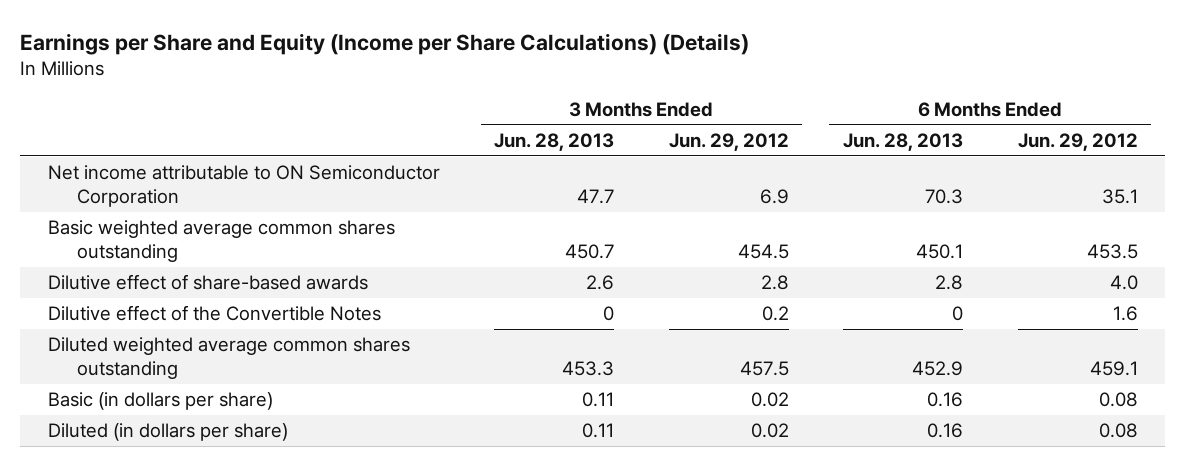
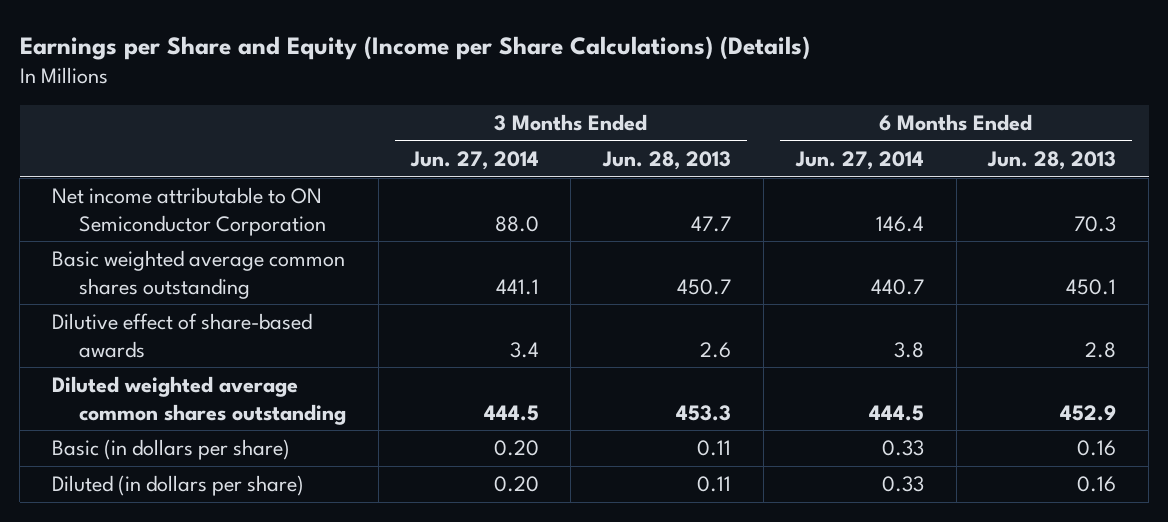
[668,132,789,151] Jun. 29, 2012 -> none
[1017,132,1138,151] Jun. 29, 2012 -> none
none -> [409,150,539,170] Jun. 27, 2014
none -> [794,150,924,170] Jun. 27, 2014
[47,305,381,322] Dilutive effect of the Convertible Notes -> none

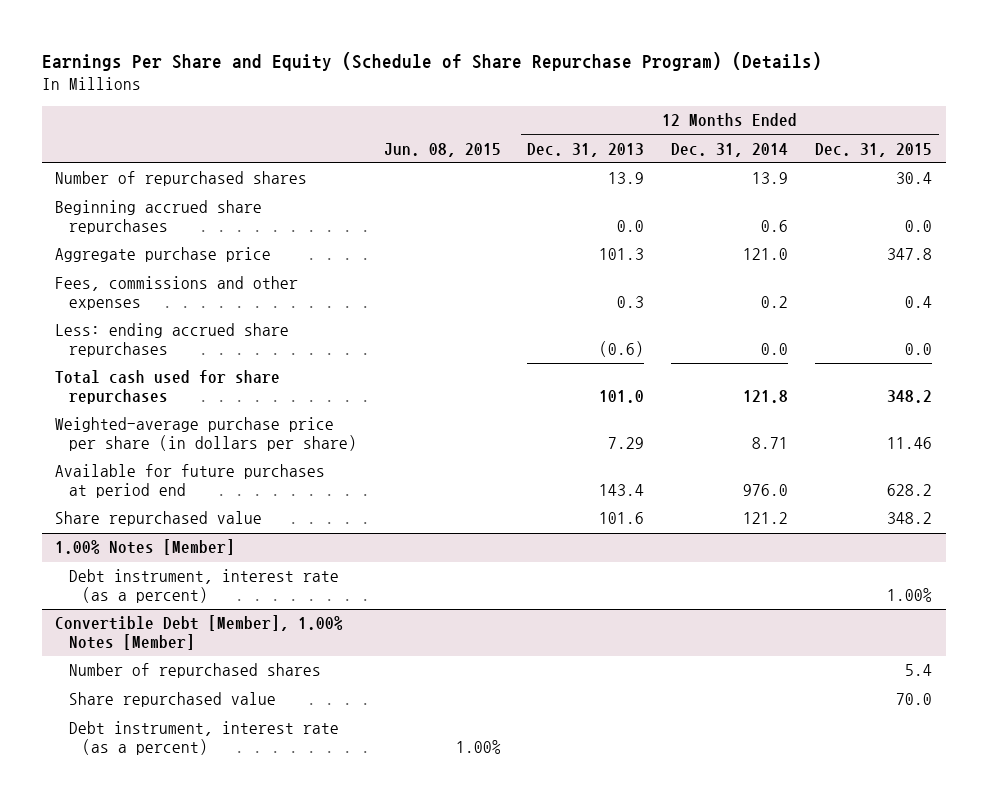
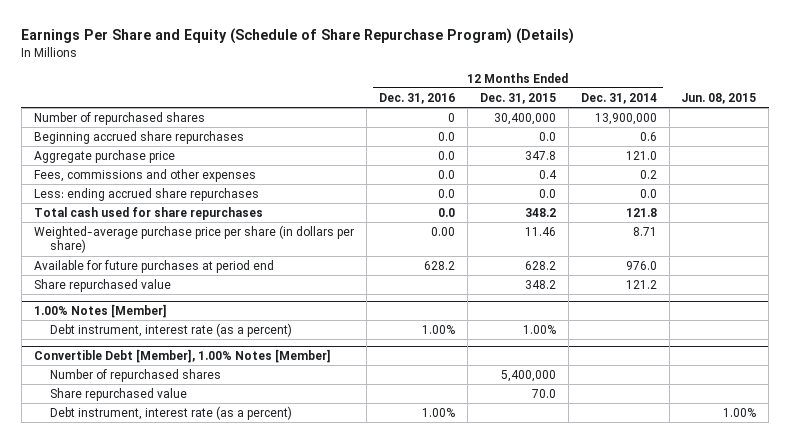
[527,142,645,157] Dec. 31, 2013 -> none
none -> [378,92,455,104] Dec. 31, 2016
[752,172,789,185] 13.9 -> [594,112,657,125] 13,900,000
[896,172,933,185] 30.4 -> [493,112,556,125] 30,400,000
[905,664,933,677] 5.4 -> [500,369,556,382] 5,400,000

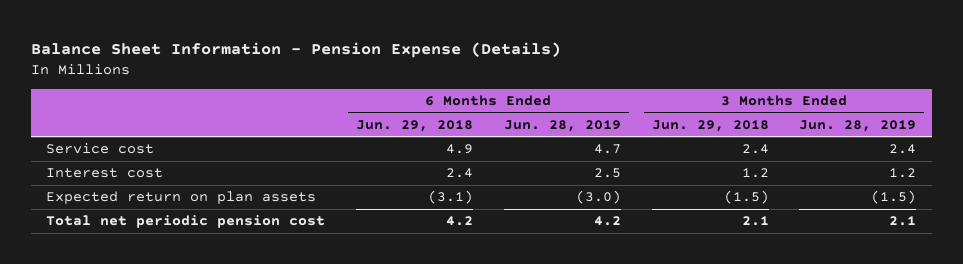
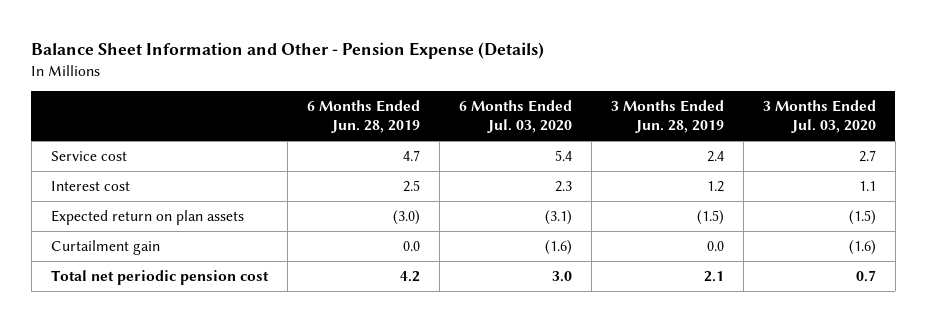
[30,41,561,58] Balance Sheet Information - Pension Expense (Details) -> [31,41,545,59] Balance Sheet Information and Other - Pension Expense (Details)
[355,119,473,132] Jun. 29, 2018 -> none
[651,119,769,132] Jun. 29, 2018 -> none
none -> [458,100,572,133] 6 Months Ended Jul. 03, 2020
none -> [762,100,876,133] 3 Months Ended Jul. 03, 2020
none -> [50,240,160,256] Curtailment gain

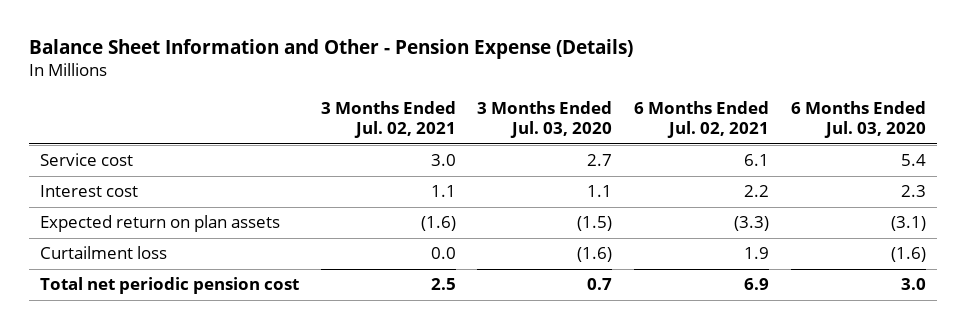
[306,100,420,133] 6 Months Ended Jun. 28, 2019 -> none
[610,100,724,133] 3 Months Ended Jun. 28, 2019 -> none
none -> [320,100,456,139] 3 Months Ended Jul. 02, 2021
none -> [634,100,770,139] 6 Months Ended Jul. 02, 2021
[50,240,160,256] Curtailment gain -> [39,246,167,260] Curtailment loss

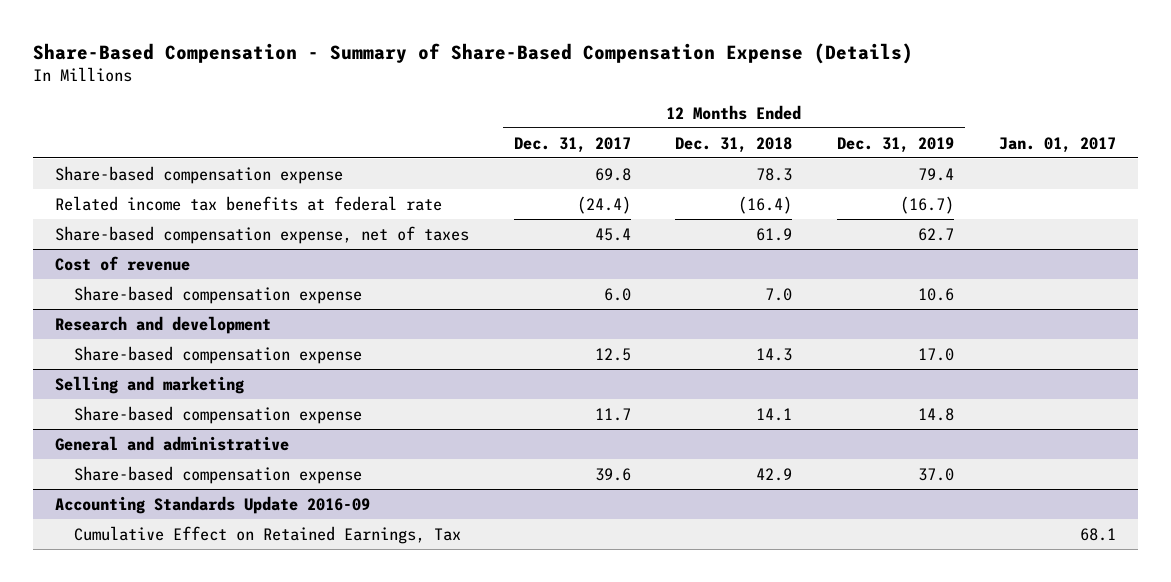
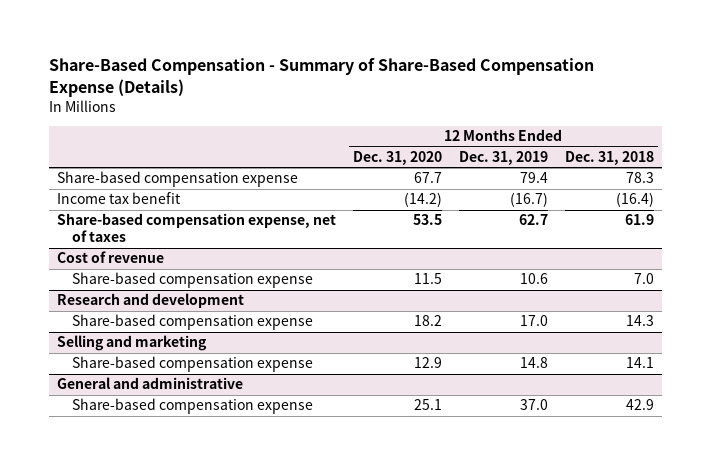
[513,136,631,153] Dec. 31, 2017 -> none
[998,136,1116,153] Jan. 01, 2017 -> none
none -> [353,150,443,165] Dec. 31, 2020
[55,195,443,211] Related income tax benefits at federal rate -> [57,192,182,205] Income tax benefit
[55,495,371,514] Accounting Standards Update 2016-09 -> none
[74,525,462,544] Cumulative Effect on Retained Earnings, Tax -> none

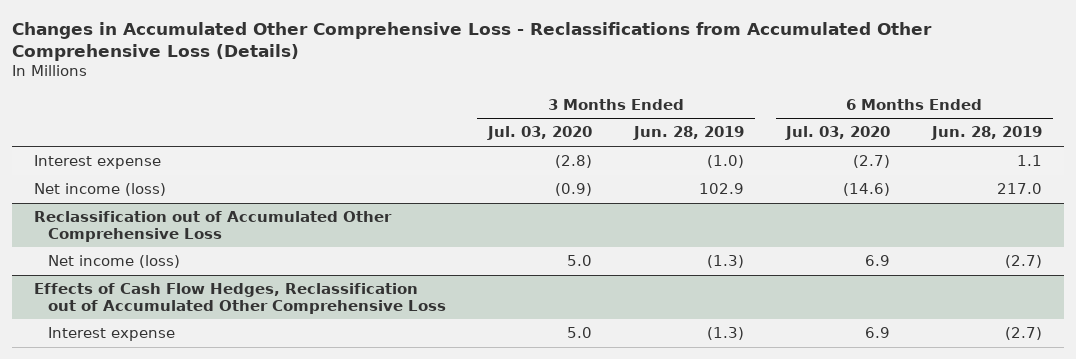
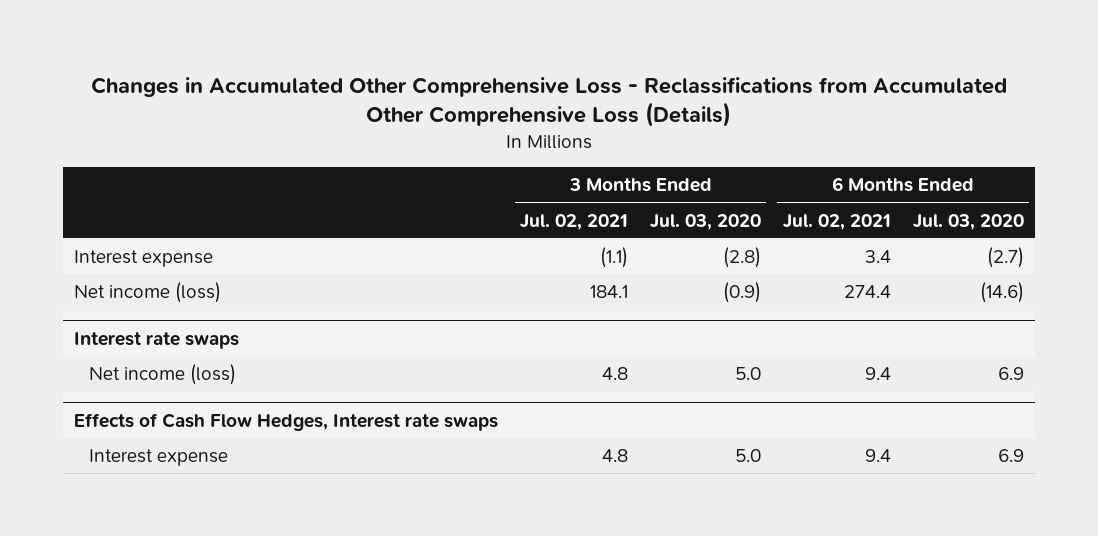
[633,126,745,141] Jun. 28, 2019 -> none
[931,126,1043,141] Jun. 28, 2019 -> none
none -> [520,213,629,230] Jul. 02, 2021
none -> [782,213,891,230] Jul. 02, 2021
[33,211,392,242] Reclassification out of Accumulated Other Comprehensive Loss -> [74,331,240,349] Interest rate swaps
[33,283,446,314] Effects of Cash Flow Hedges, Reclassification out of Accumulated Other Comprehensive Loss -> none
none -> [74,412,499,431] Effects of Cash Flow Hedges, Interest rate swaps

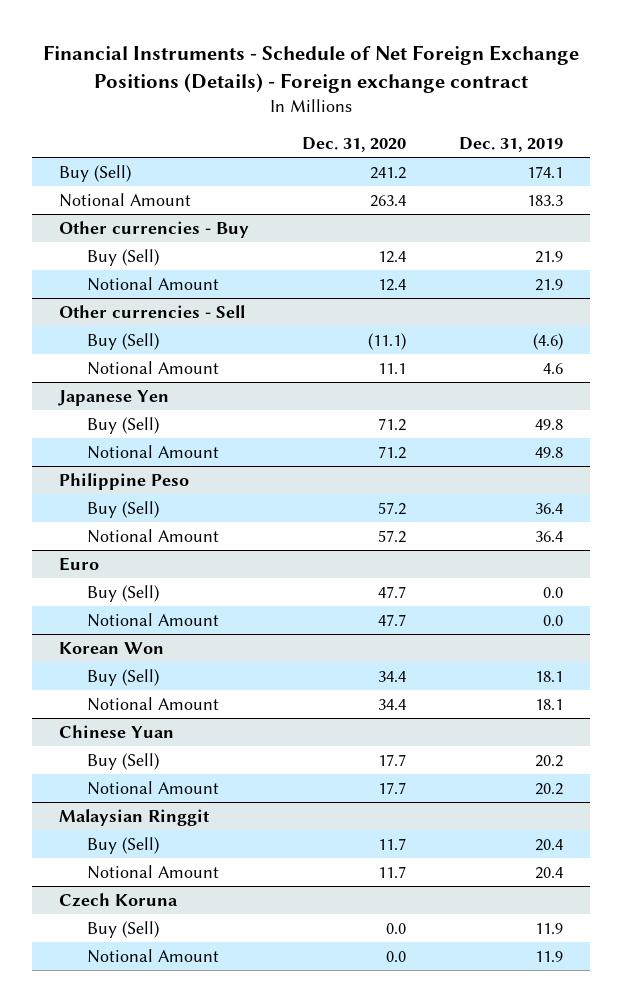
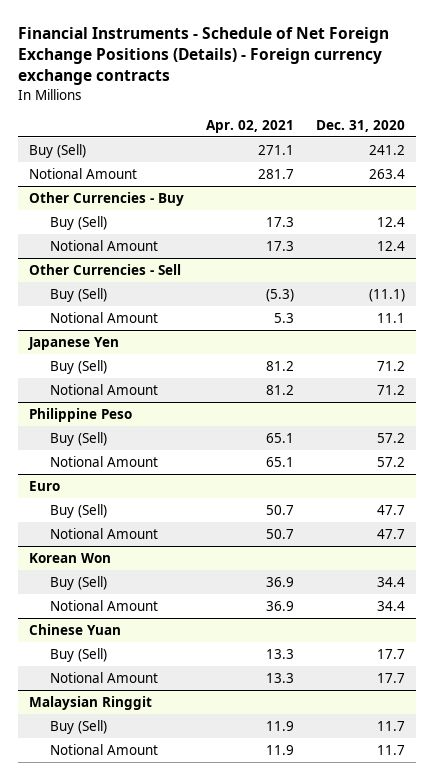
[43,45,580,93] Financial Instruments - Schedule of Net Foreign Exchange Positions (Details) - Foreign exchange contract -> [18,27,390,86] Financial Instruments - Schedule of Net Foreign Exchange Positions (Details) - Foreign currency exchange contracts
[459,137,564,153] Dec. 31, 2019 -> none
none -> [206,119,295,133] Apr. 02, 2021
[58,220,249,238] Other currencies - Buy -> [29,191,185,206] Other Currencies - Buy
[58,304,245,318] Other currencies - Sell -> [29,263,182,275] Other Currencies - Sell
[58,892,178,907] Czech Koruna -> none
[86,920,159,938] Buy (Sell) -> none
[86,948,219,963] Notional Amount -> none

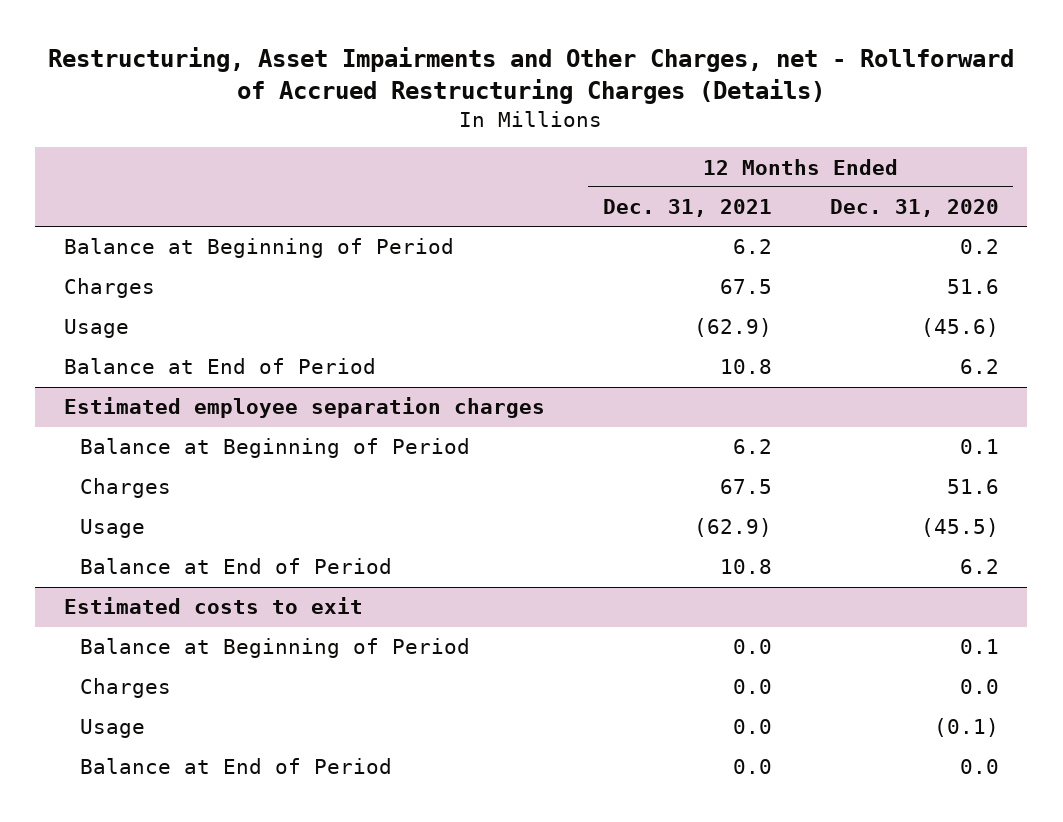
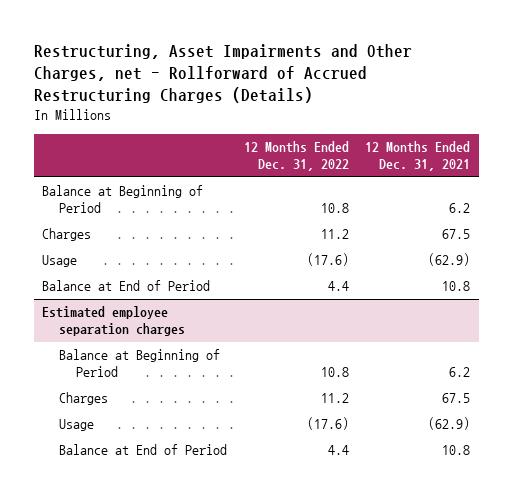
[829,199,999,218] Dec. 31, 2020 -> none
none -> [243,141,349,172] 12 Months Ended Dec. 31, 2022
[64,597,364,615] Estimated costs to exit -> none
[79,638,470,659] Balance at Beginning of Period -> none
[79,678,171,699] Charges -> none
[79,719,145,739] Usage -> none
[79,758,392,775] Balance at End of Period -> none

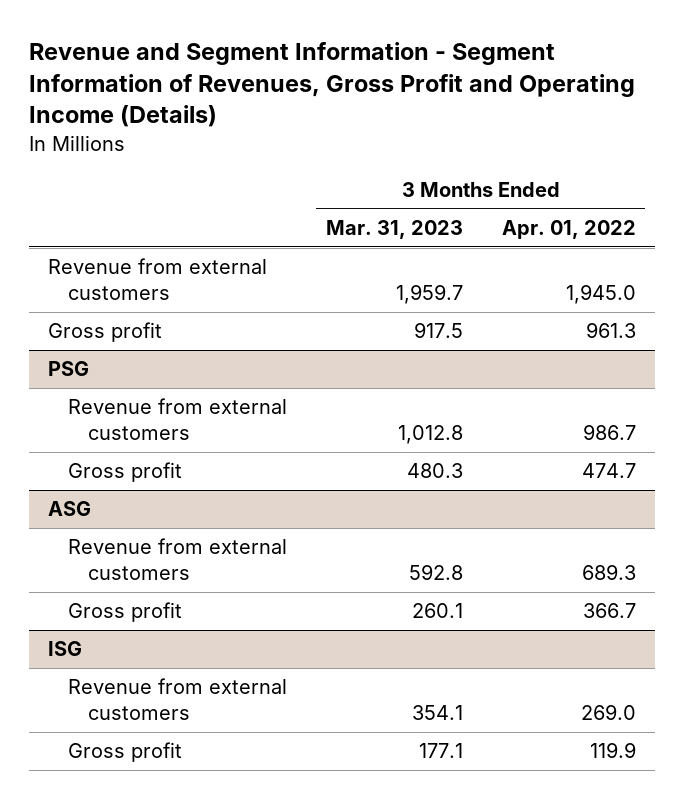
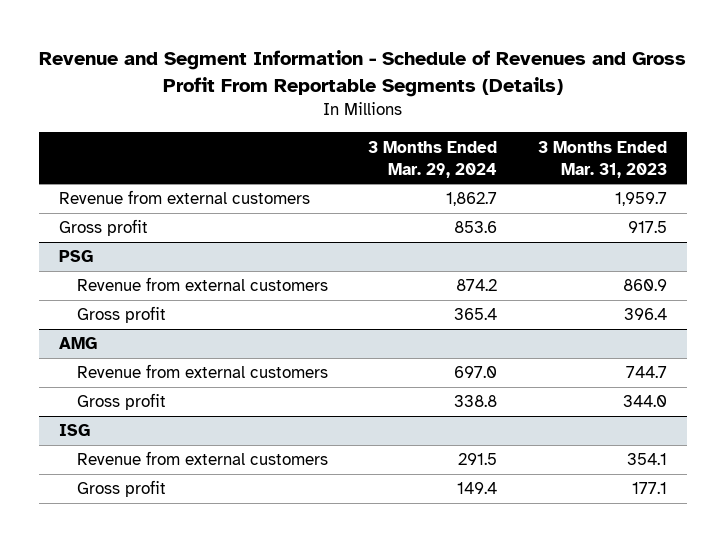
[28,42,635,128] Revenue and Segment Information - Segment Information of Revenues, Gross Profit and Operating Income (Details) -> [38,50,686,98] Revenue and Segment Information - Schedule of Revenues and Gross Profit From Reportable Segments (Details)
[501,220,636,240] Apr. 01, 2022 -> none
none -> [368,140,498,178] 3 Months Ended Mar. 29, 2024
[48,501,92,517] ASG -> none
[397,424,463,444] 1,012.8 -> [622,279,667,292] 860.9
[406,463,463,479] 480.3 -> [623,308,667,321] 396.4
none -> [58,337,97,350] AMG
[408,563,463,580] 592.8 -> [625,366,667,379] 744.7
[411,603,463,619] 260.1 -> [622,395,667,408] 344.0

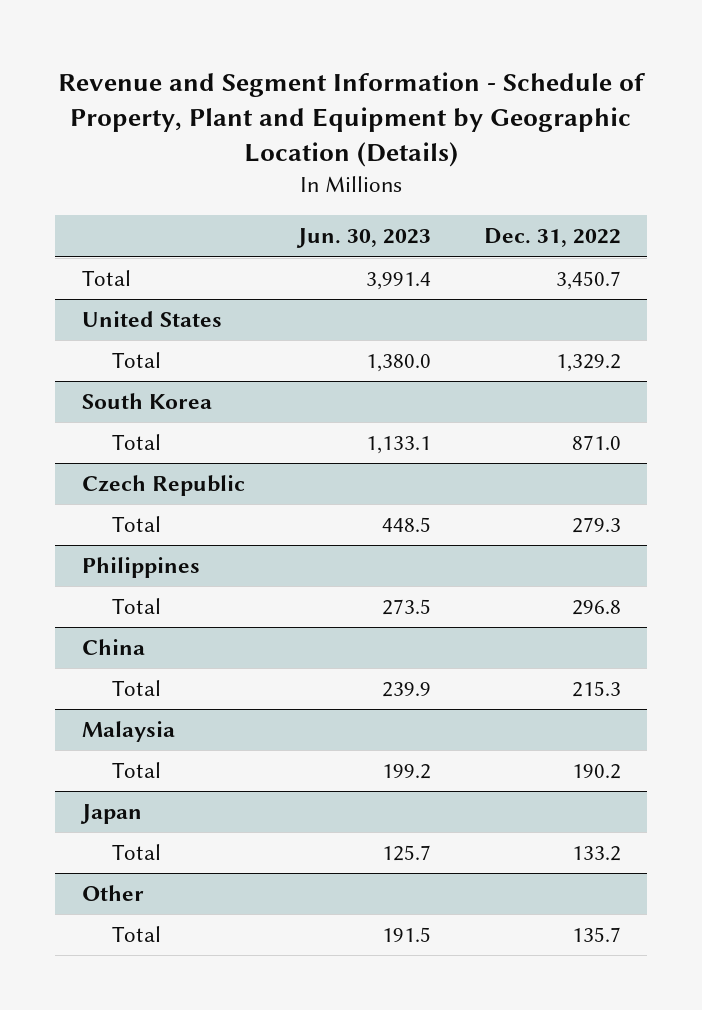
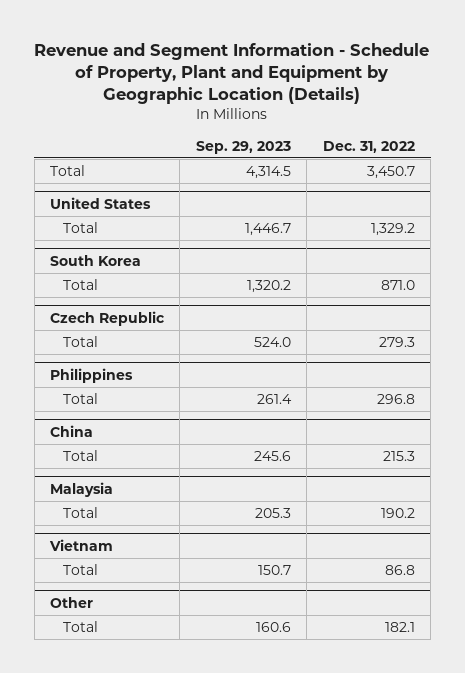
[295,228,431,249] Jun. 30, 2023 -> none
none -> [195,140,291,154] Sep. 29, 2023
[79,804,142,825] Japan -> [49,538,114,551] Vietnam
[571,846,621,862] 133.2 -> [384,565,415,576] 86.8
[571,927,621,943] 135.7 -> [384,622,415,633] 182.1

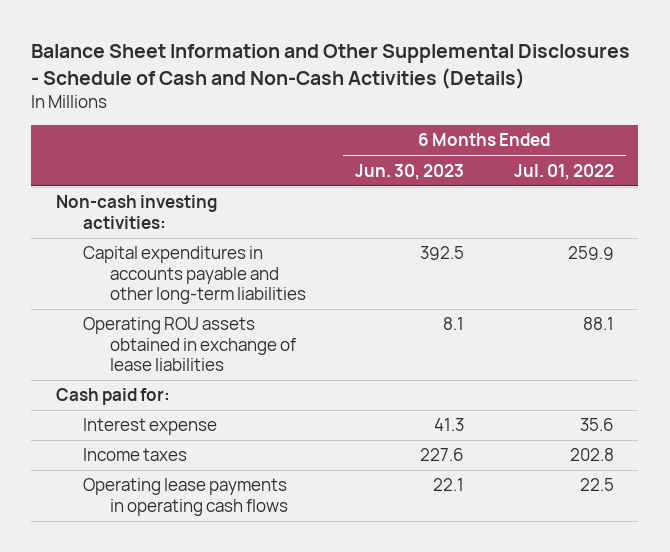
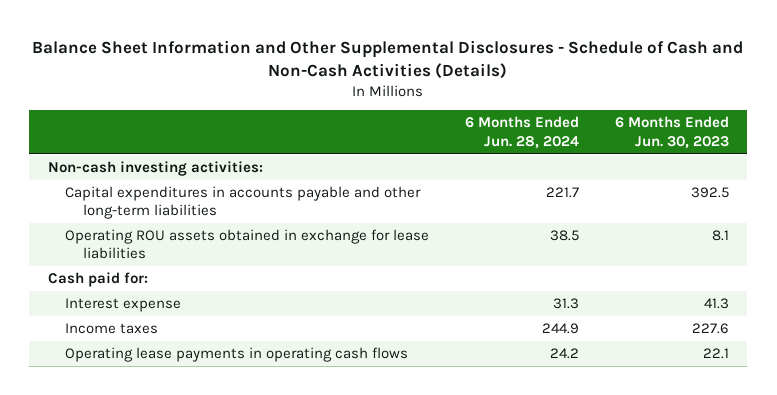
[513,163,614,180] Jul. 01, 2022 -> none
none -> [465,116,580,149] 6 Months Ended Jun. 28, 2024
[82,317,296,372] Operating ROU assets obtained in exchange of lease liabilities -> [65,229,430,260] Operating ROU assets obtained in exchange for lease liabilities

